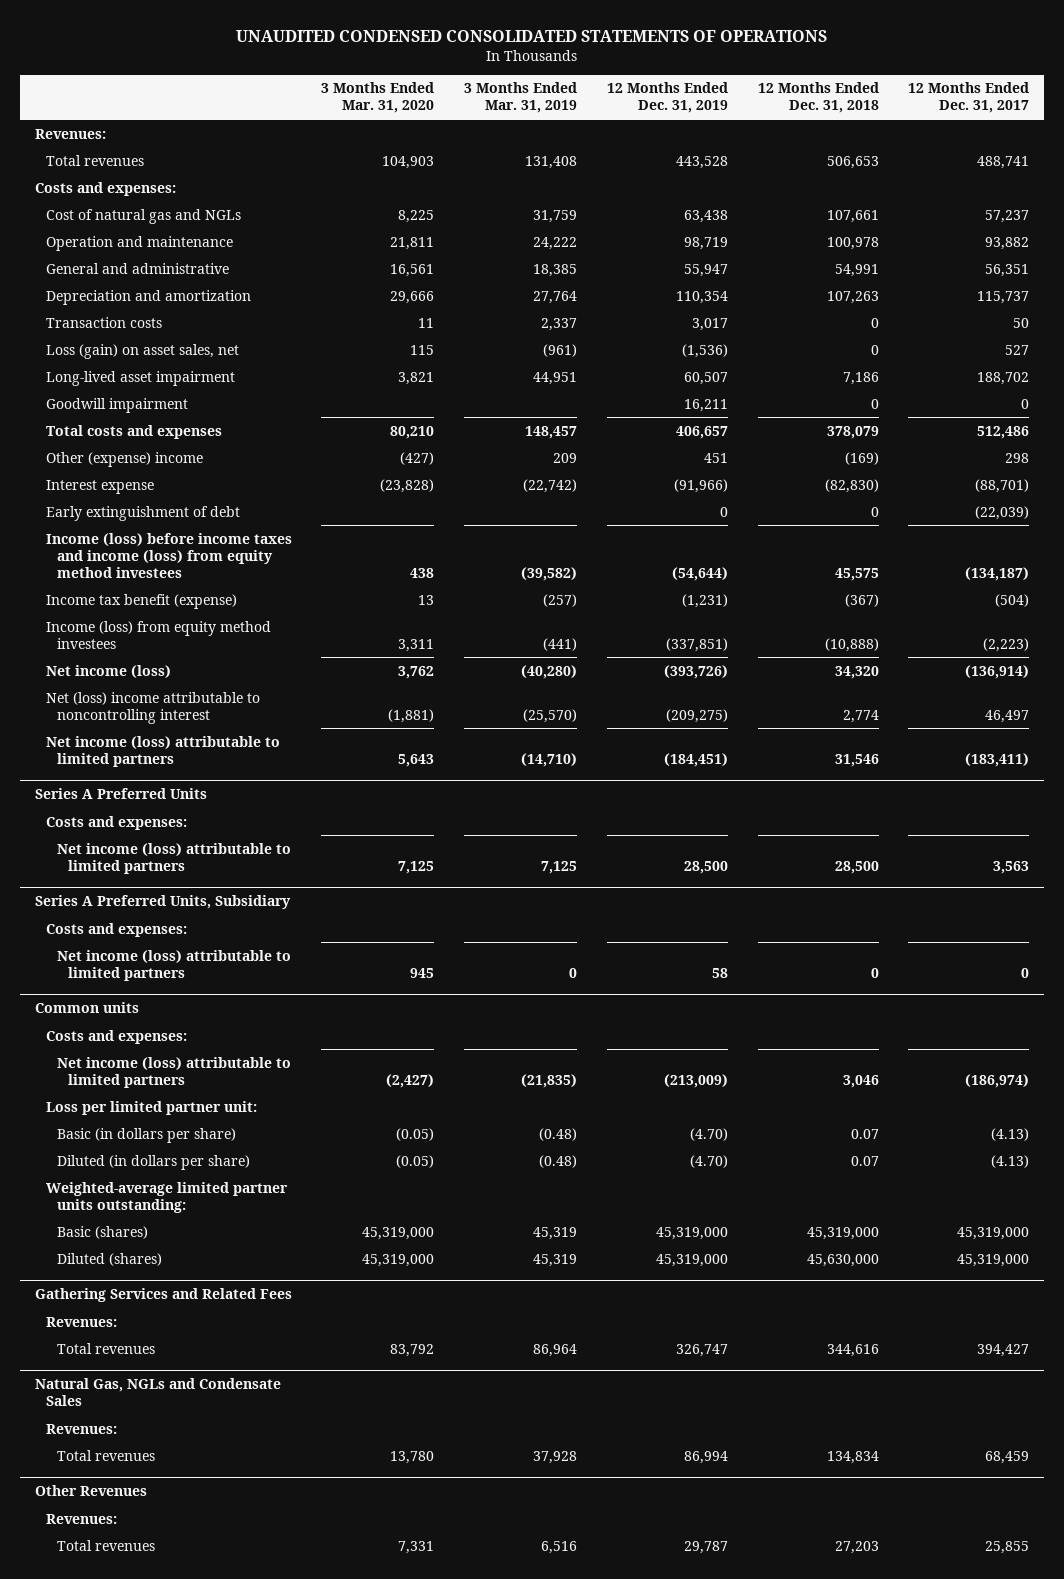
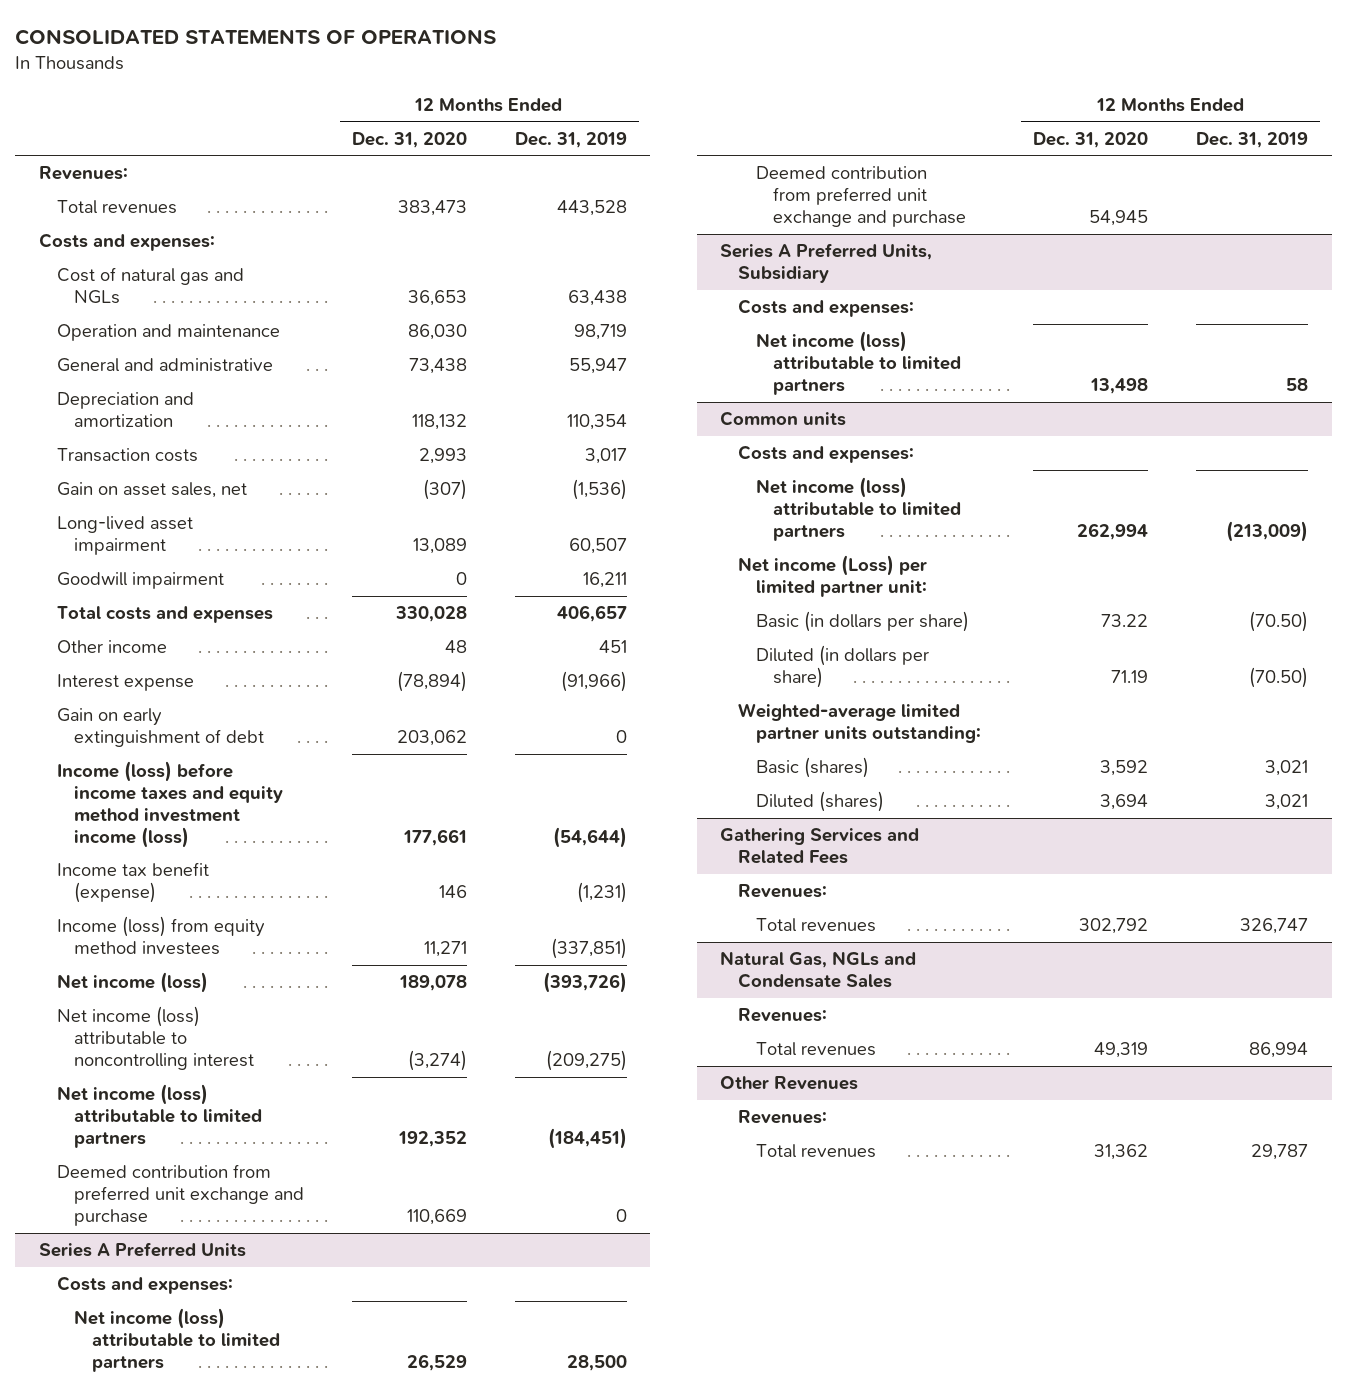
[235,29,827,42] UNAUDITED CONDENSED CONSOLIDATED STATEMENTS OF OPERATIONS -> [15,28,497,45] CONSOLIDATED STATEMENTS OF OPERATIONS
[321,82,435,114] 3 Months Ended Mar. 31, 2020 -> none
[464,82,578,114] 3 Months Ended Mar. 31, 2019 -> none
[757,82,879,114] 12 Months Ended Dec. 31, 2018 -> none
[908,82,1030,114] 12 Months Ended Dec. 31, 2017 -> none
none -> [352,131,468,148] Dec. 31, 2020
[45,343,239,359] Loss (gain) on asset sales, net -> [56,482,247,499] Gain on asset sales, net
[45,451,203,467] Other (expense) income -> [56,640,167,654] Other income
[45,505,240,521] Early extinguishment of debt -> [56,708,265,748] Gain on early extinguishment of debt
[45,532,292,578] Income (loss) before income taxes and income (loss) from equity method investees -> [56,761,284,848] Income (loss) before income taxes and equity method investment income (loss)
[45,691,260,724] Net (loss) income attributable to noncontrolling interest -> [56,1006,255,1070] Net income (loss) attributable to noncontrolling interest
none -> [56,1164,305,1226] Deemed contribution from preferred unit exchange and purchase
none -> [755,166,967,227] Deemed contribution from preferred unit exchange and purchase
[45,1100,257,1115] Loss per limited partner unit: -> [738,555,928,598] Net income (Loss) per limited partner unit:
[689,1127,728,1141] (4.70) -> [1249,611,1309,633] (70.50)
[689,1154,728,1168] (4.70) -> [1249,667,1309,689] (70.50)
[655,1226,728,1240] 45,319,000 -> [1265,760,1309,777] 3,021
[655,1253,728,1267] 45,319,000 -> [1265,794,1309,811] 3,021

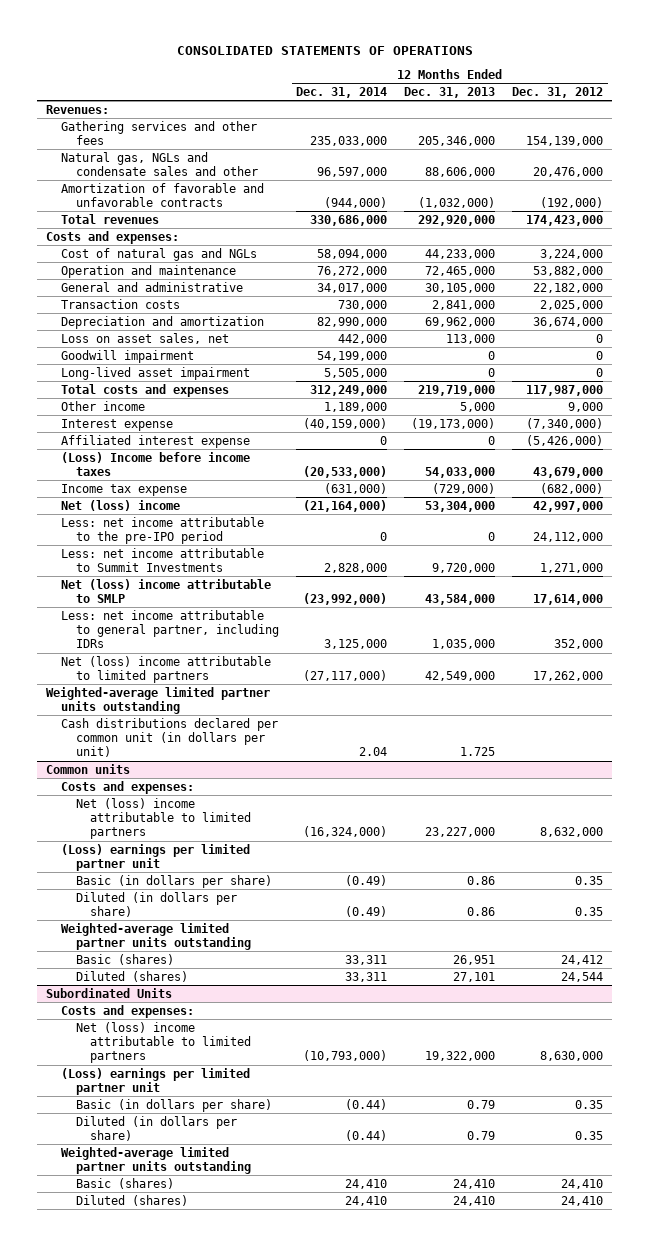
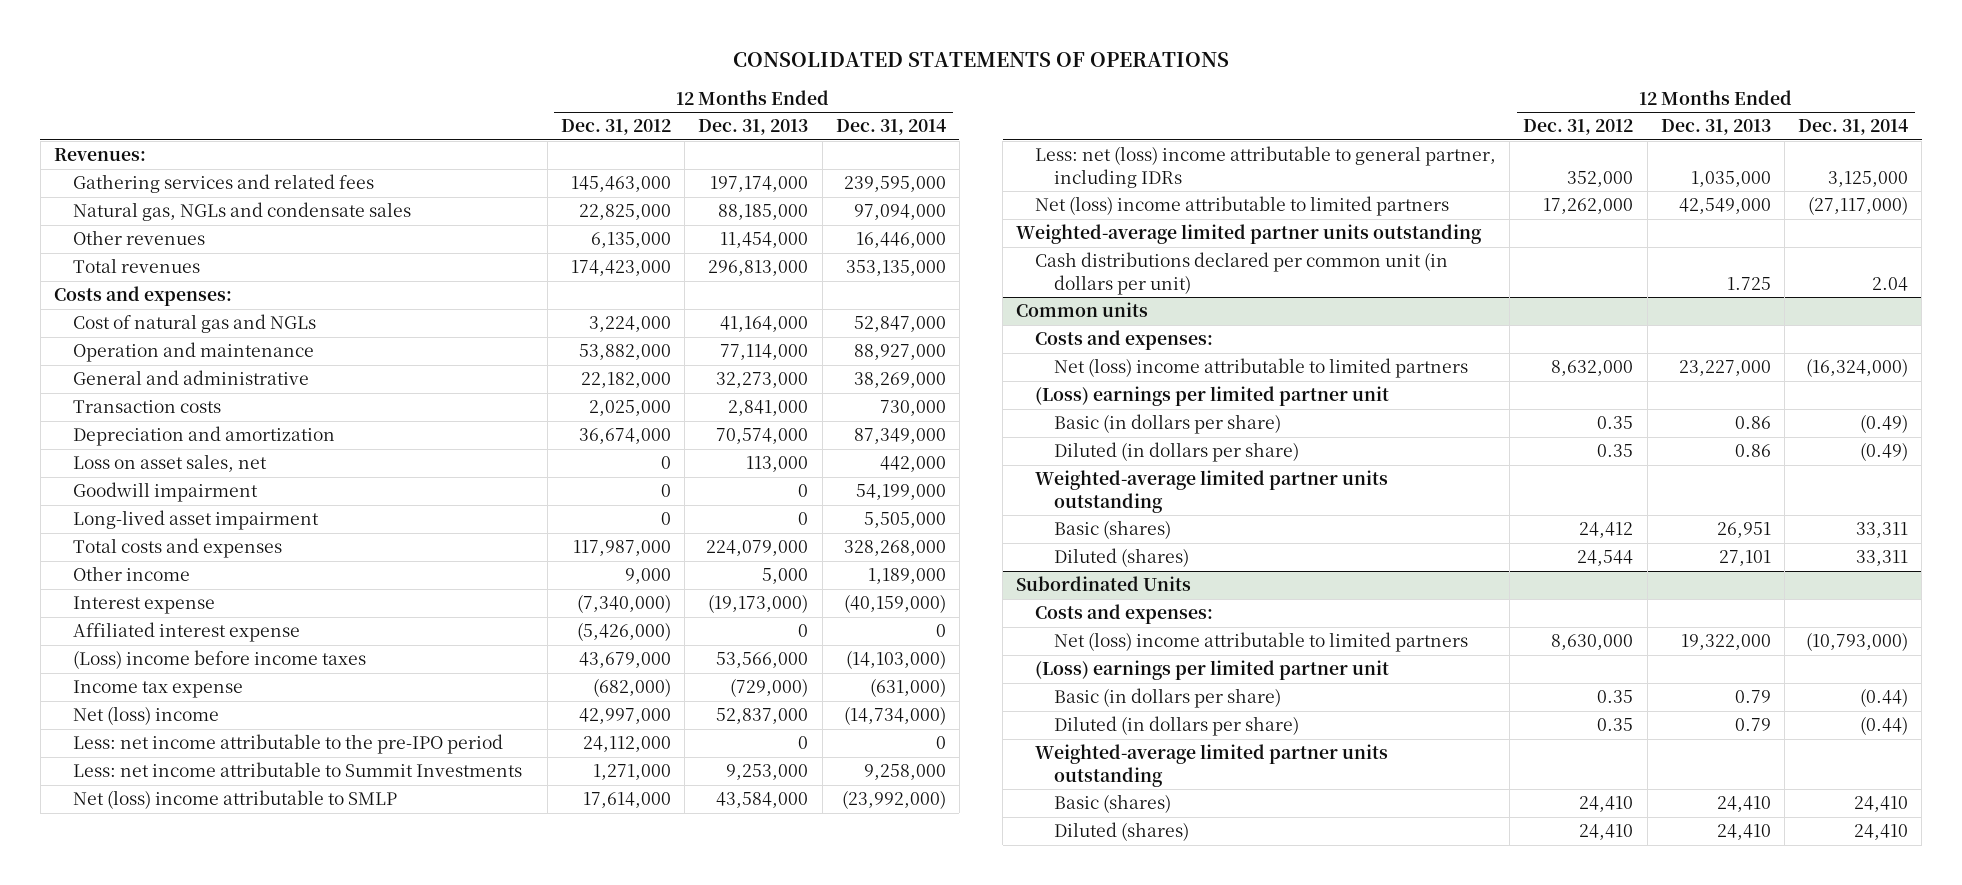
[60,182,264,207] Amortization of favorable and unfavorable contracts -> none
[60,120,257,145] Gathering services and other fees -> [72,174,374,194] Gathering services and related fees
[309,135,387,146] 235,033,000 -> [843,176,946,193] 239,595,000
[418,135,496,146] 205,346,000 -> [710,176,809,193] 197,174,000
[526,135,604,146] 154,139,000 -> [571,176,672,193] 145,463,000
[60,151,258,176] Natural gas, NGLs and condensate sales and other -> [72,202,411,222] Natural gas, NGLs and condensate sales
[316,166,387,177] 96,597,000 -> [853,204,946,221] 97,094,000
[425,166,496,177] 88,606,000 -> [718,204,809,221] 88,185,000
[533,166,604,177] 20,476,000 -> [579,204,672,221] 22,825,000
none -> [72,230,205,246] Other revenues
[309,214,387,226] 330,686,000 -> [845,260,946,277] 353,135,000
[418,214,496,226] 292,920,000 -> [708,260,809,277] 296,813,000
[316,248,387,259] 58,094,000 -> [853,316,946,333] 52,847,000
[425,248,496,259] 44,233,000 -> [720,316,809,333] 41,164,000
[316,265,387,276] 76,272,000 -> [853,344,946,361] 88,927,000
[425,265,496,276] 72,465,000 -> [720,344,809,361] 77,114,000
[316,282,387,293] 34,017,000 -> [853,372,946,389] 38,269,000
[425,282,496,293] 30,105,000 -> [716,372,809,389] 32,273,000
[316,316,387,327] 82,990,000 -> [853,428,946,445] 87,349,000
[425,316,496,327] 69,962,000 -> [716,428,809,445] 70,574,000
[309,384,387,396] 312,249,000 -> [843,540,946,557] 328,268,000
[418,384,496,396] 219,719,000 -> [706,540,809,557] 224,079,000
[60,451,250,476] (Loss) Income before income taxes -> [72,650,366,670] (Loss) income before income taxes
[302,465,387,478] (20,533,000) -> [845,650,946,670] (14,103,000)
[425,466,496,478] 54,033,000 -> [716,652,809,669] 53,566,000
[302,499,387,512] (21,164,000) -> [843,706,946,726] (14,734,000)
[425,500,496,512] 53,304,000 -> [716,708,809,725] 52,837,000
[323,562,387,573] 2,828,000 -> [863,764,946,781] 9,258,000
[432,562,496,573] 9,720,000 -> [726,764,809,781] 9,253,000
[60,609,279,649] Less: net income attributable to general partner, including IDRs -> [1034,146,1496,188] Less: net (loss) income attributable to general partner, including IDRs

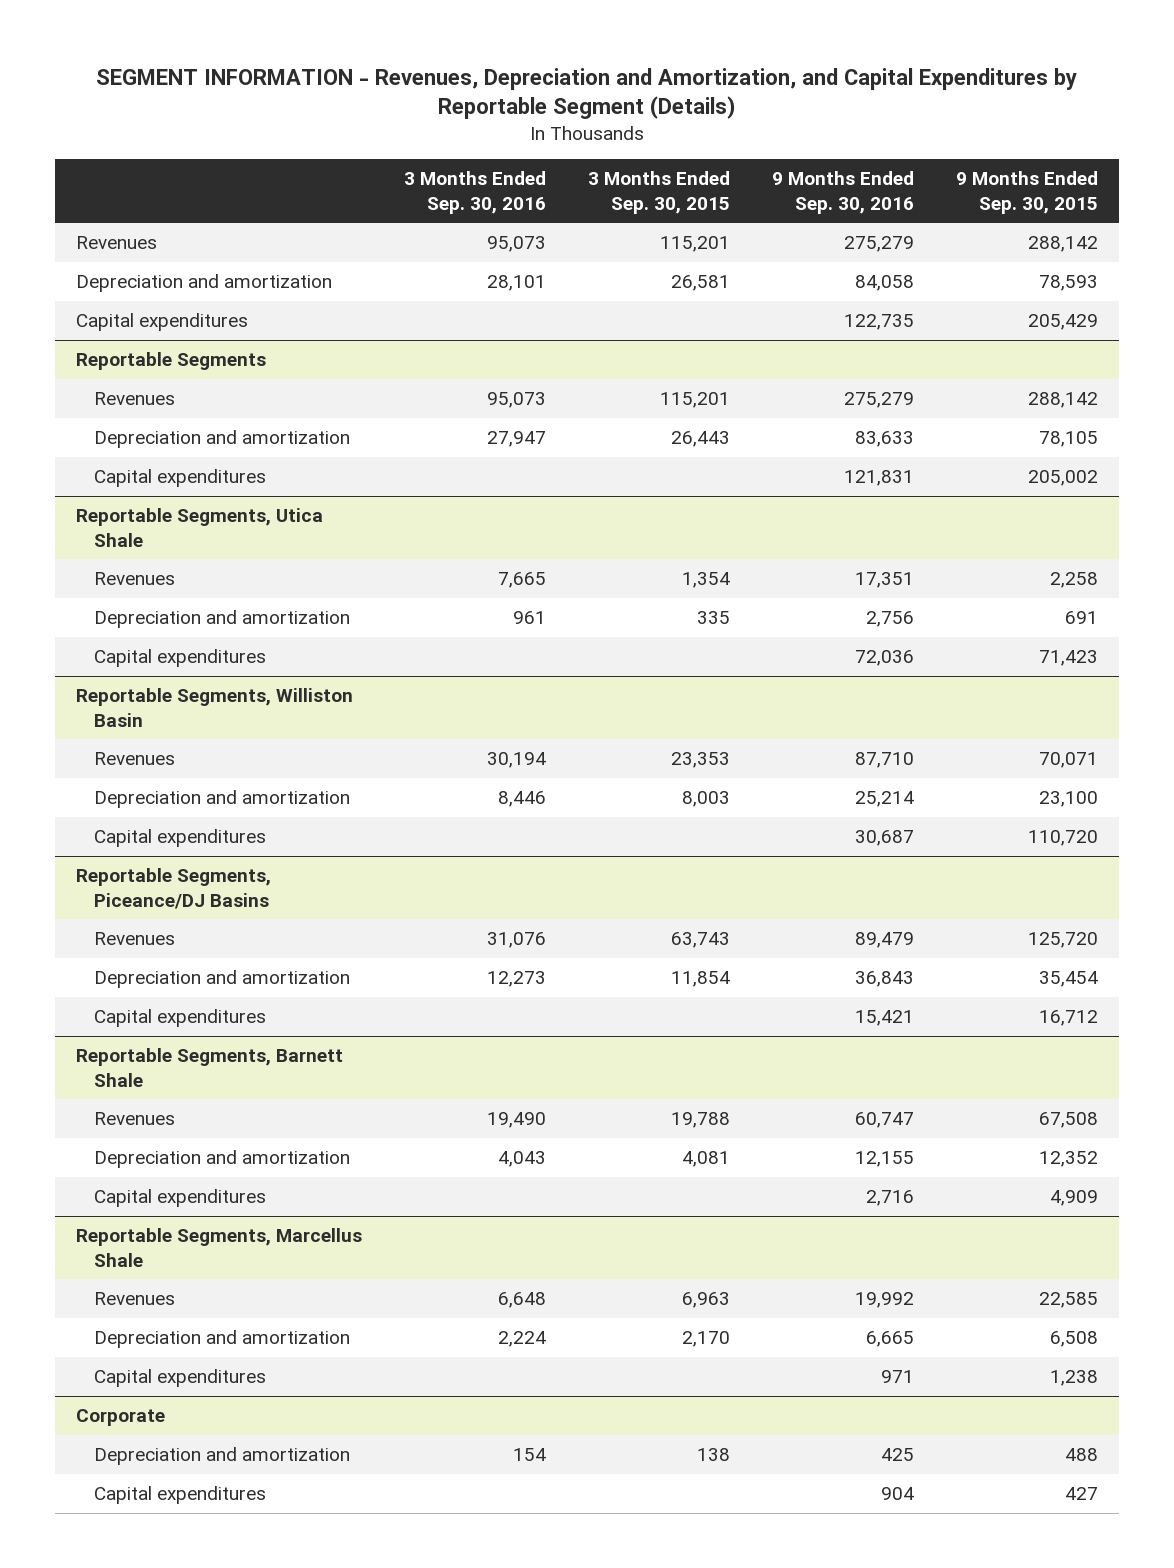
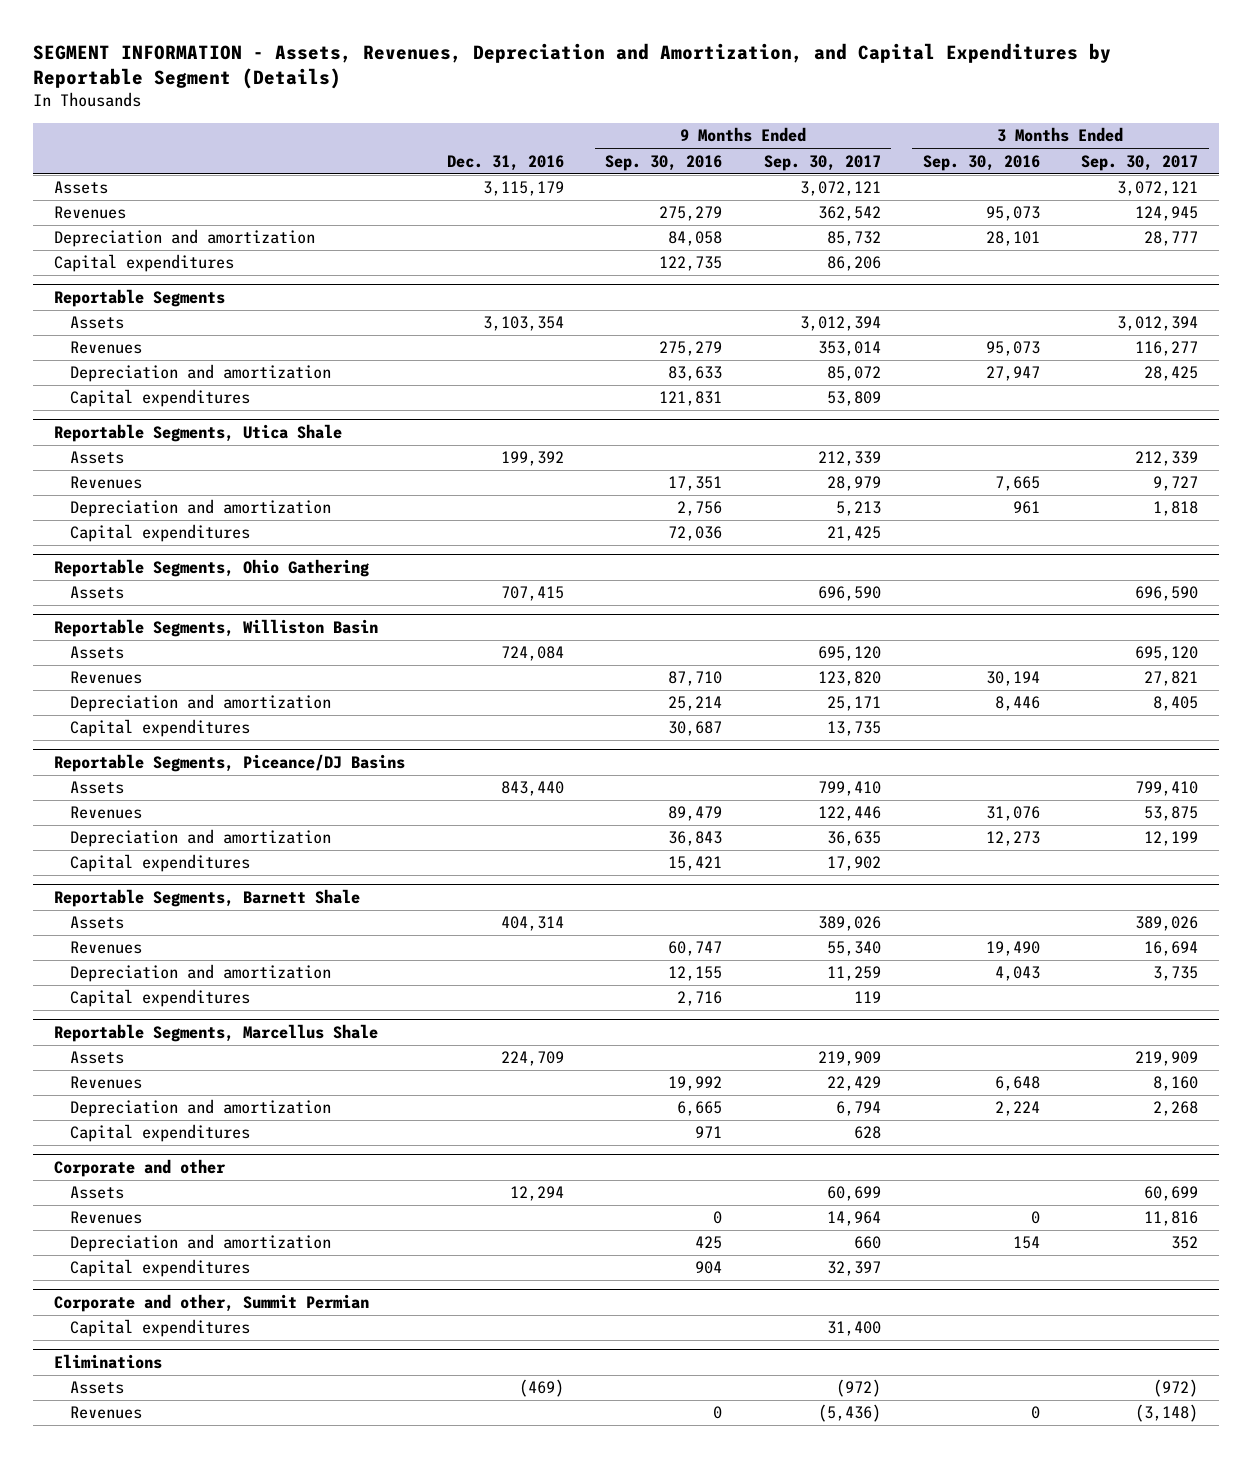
[95,67,1077,120] SEGMENT INFORMATION - Revenues, Depreciation and Amortization, and Capital Expenditures by Reportable Segment (Details) -> [33,42,1112,90] SEGMENT INFORMATION - Assets, Revenues, Depreciation and Amortization, and Capital Expenditures by Reportable Segment (Details)
[587,171,730,214] 3 Months Ended Sep. 30, 2015 -> none
[955,171,1098,214] 9 Months Ended Sep. 30, 2015 -> none
none -> [446,154,564,171] Dec. 31, 2016
none -> [763,154,881,171] Sep. 30, 2017
none -> [1081,154,1199,171] Sep. 30, 2017
none -> [54,181,109,195] Assets
none -> [70,316,125,330] Assets
none -> [70,451,125,465] Assets
none -> [54,559,370,578] Reportable Segments, Ohio Gathering
none -> [70,586,125,600] Assets
none -> [70,646,125,660] Assets
none -> [70,781,125,795] Assets
none -> [70,916,125,930] Assets
none -> [70,1051,125,1065] Assets
[75,1409,165,1427] Corporate -> [54,1159,227,1178] Corporate and other
none -> [70,1186,125,1200] Assets
none -> [70,1211,143,1225] Revenues
none -> [54,1294,370,1313] Corporate and other, Summit Permian
none -> [70,1319,251,1338] Capital expenditures
none -> [54,1354,163,1370] Eliminations
none -> [70,1381,125,1395] Assets
none -> [70,1406,143,1420] Revenues

